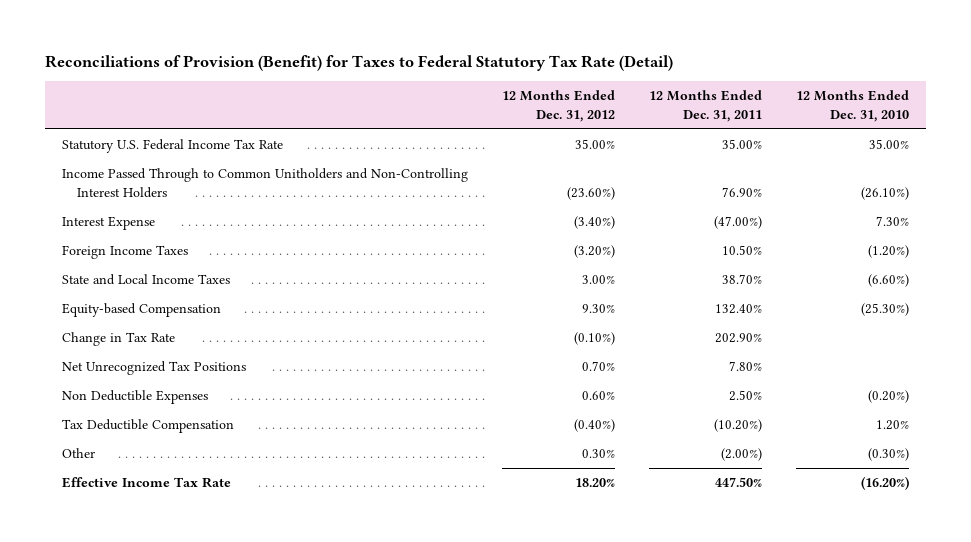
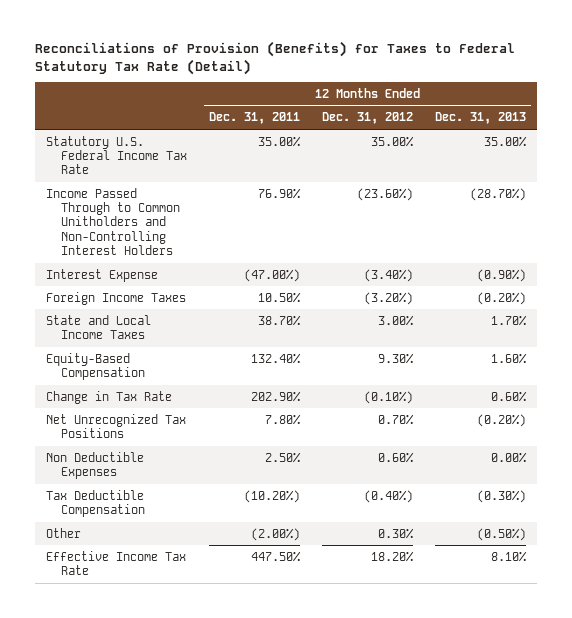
[44,55,673,72] Reconciliations of Provision (Benefit) for Taxes to Federal Statutory Tax Rate (Detail) -> [35,41,516,75] Reconciliations of Provision (Benefits) for Taxes to Federal Statutory Tax Rate (Detail)
[796,90,910,122] 12 Months Ended Dec. 31, 2010 -> none
none -> [434,112,526,125] Dec. 31, 2013
[62,303,222,318] Equity-based Compensation -> [46,352,146,381] Equity-Based Compensation

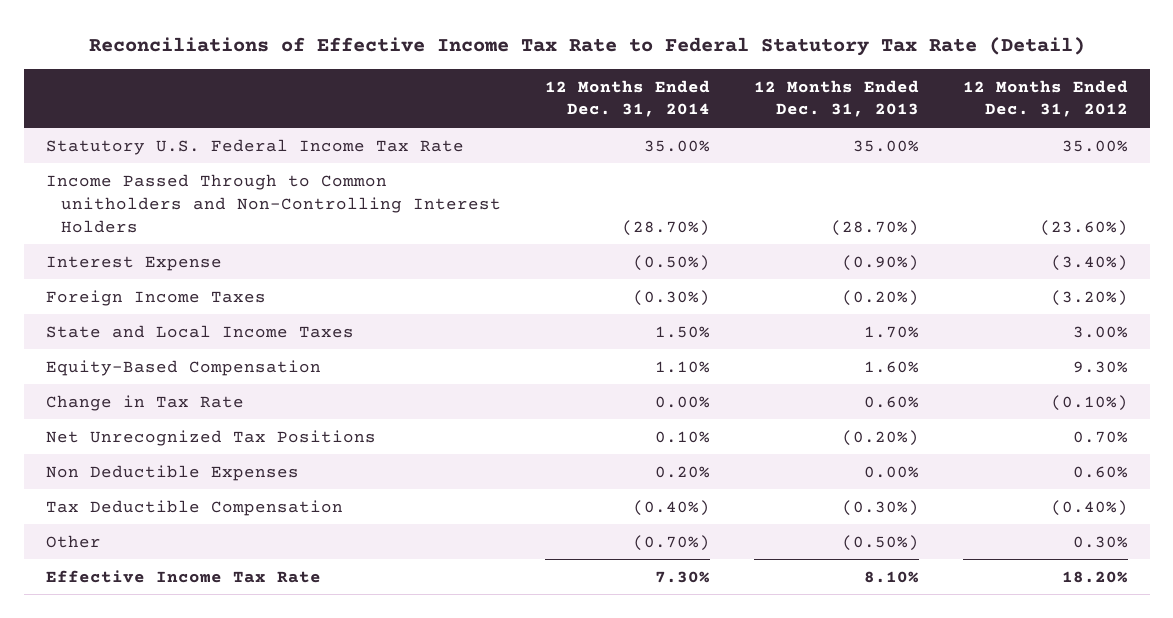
[35,41,516,75] Reconciliations of Provision (Benefits) for Taxes to Federal Statutory Tax Rate (Detail) -> [88,37,1085,57] Reconciliations of Effective Income Tax Rate to Federal Statutory Tax Rate (Detail)
[209,112,301,125] Dec. 31, 2011 -> none
none -> [545,79,711,118] 12 Months Ended Dec. 31, 2014
[46,187,181,256] Income Passed Through to Common Unitholders and Non-Controlling Interest Holders -> [45,173,502,233] Income Passed Through to Common unitholders and Non-Controlling Interest Holders

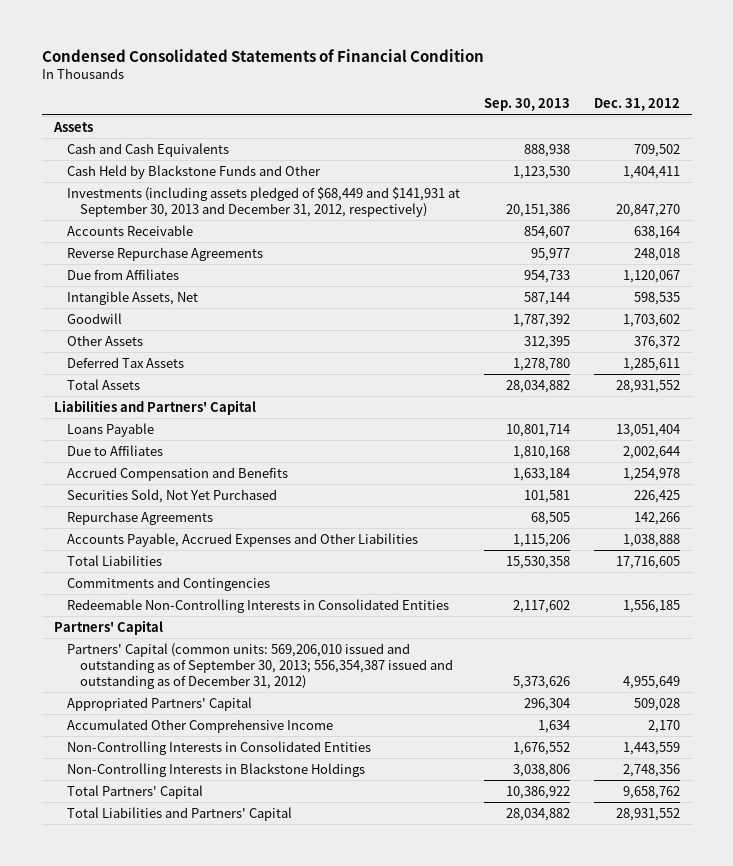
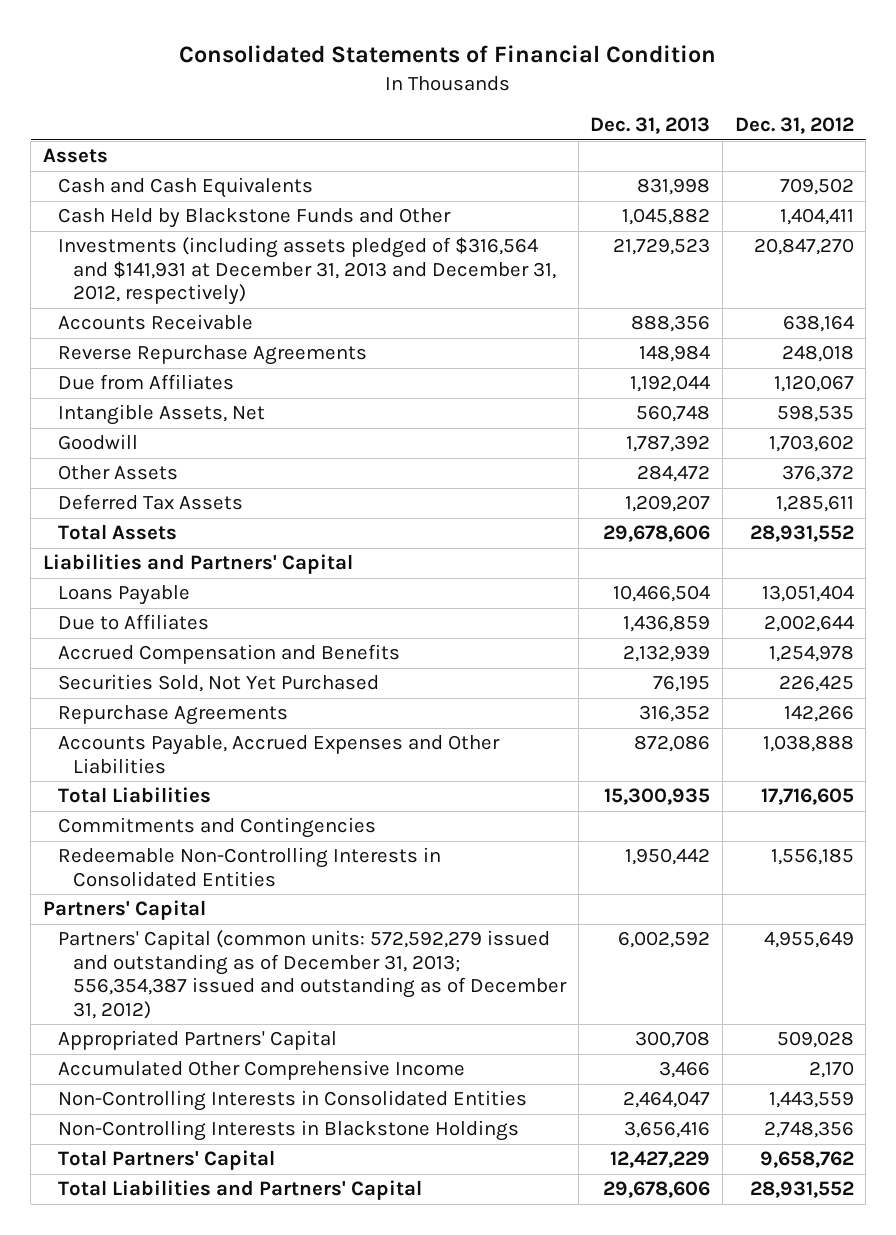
[41,48,484,62] Condensed Consolidated Statements of Financial Condition -> [179,45,717,64] Consolidated Statements of Financial Condition
[483,98,570,112] Sep. 30, 2013 -> none
none -> [590,117,711,135] Dec. 31, 2013
[67,186,461,217] Investments (including assets pledged of $68,449 and $141,931 at September 30, 2013 and December 31, 2012, respectively) -> [58,237,557,306] Investments (including assets pledged of $316,564 and $141,931 at December 31, 2013 and December 31, 2012, respectively)
[67,642,454,689] Partners' Capital (common units: 569,206,010 issued and outstanding as of September 30, 2013; 556,354,387 issued and outstanding as of December 31, 2012) -> [58,930,568,1019] Partners' Capital (common units: 572,592,279 issued and outstanding as of December 31, 2013; 556,354,387 issued and outstanding as of December 31, 2012)

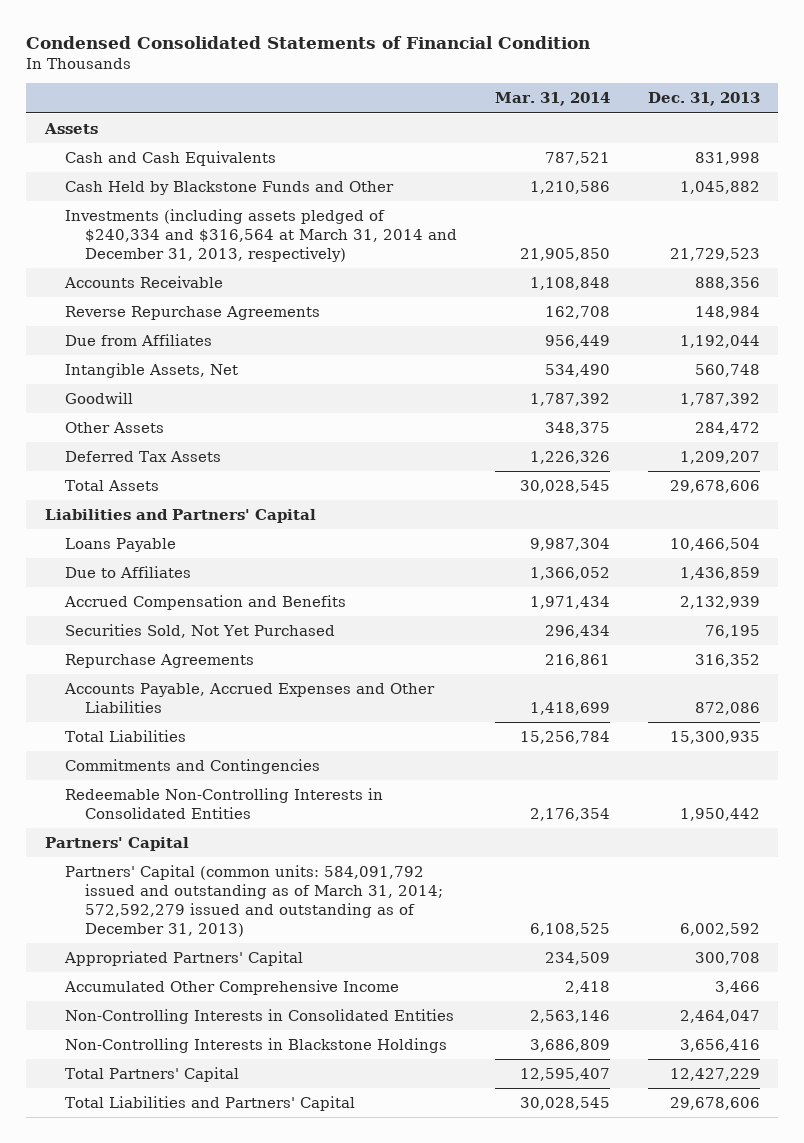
[179,45,717,64] Consolidated Statements of Financial Condition -> [25,35,590,49] Condensed Consolidated Statements of Financial Condition
[734,117,854,135] Dec. 31, 2012 -> none
none -> [495,92,611,107] Mar. 31, 2014
[58,237,557,306] Investments (including assets pledged of $316,564 and $141,931 at December 31, 2013 and December 31, 2012, respectively) -> [65,208,458,263] Investments (including assets pledged of $240,334 and $316,564 at March 31, 2014 and December 31, 2013, respectively)
[58,930,568,1019] Partners' Capital (common units: 572,592,279 issued and outstanding as of December 31, 2013; 556,354,387 issued and outstanding as of December 31, 2012) -> [65,864,444,938] Partners' Capital (common units: 584,091,792 issued and outstanding as of March 31, 2014; 572,592,279 issued and outstanding as of December 31, 2013)

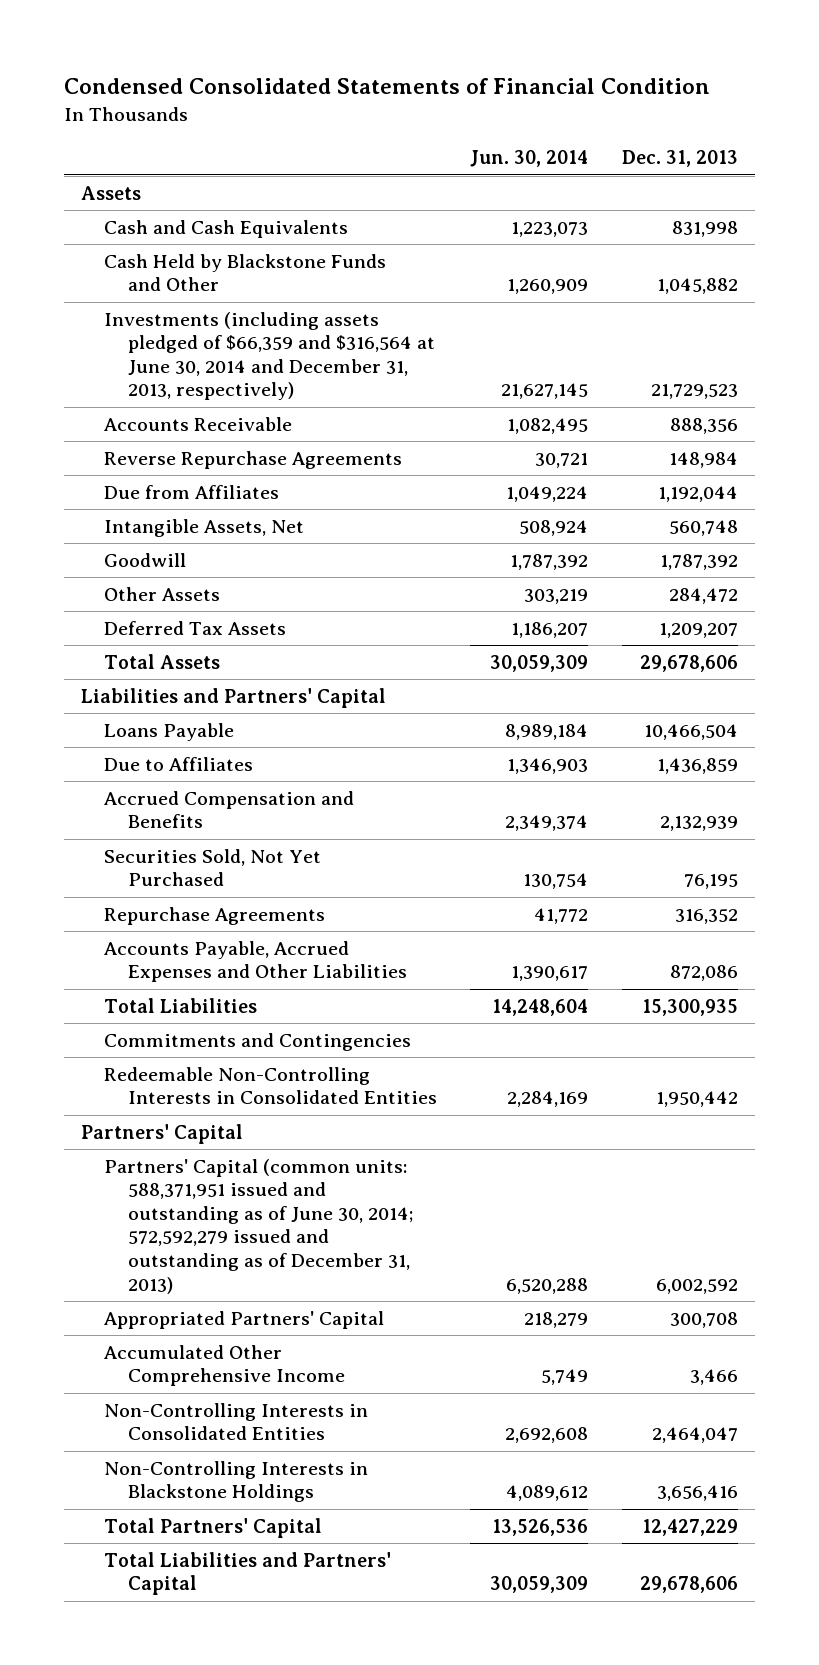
[495,92,611,107] Mar. 31, 2014 -> none
none -> [470,150,589,168] Jun. 30, 2014
[65,208,458,263] Investments (including assets pledged of $240,334 and $316,564 at March 31, 2014 and December 31, 2013, respectively) -> [104,311,435,401] Investments (including assets pledged of $66,359 and $316,564 at June 30, 2014 and December 31, 2013, respectively)
[65,864,444,938] Partners' Capital (common units: 584,091,792 issued and outstanding as of March 31, 2014; 572,592,279 issued and outstanding as of December 31, 2013) -> [104,1158,413,1294] Partners' Capital (common units: 588,371,951 issued and outstanding as of June 30, 2014; 572,592,279 issued and outstanding as of December 31, 2013)

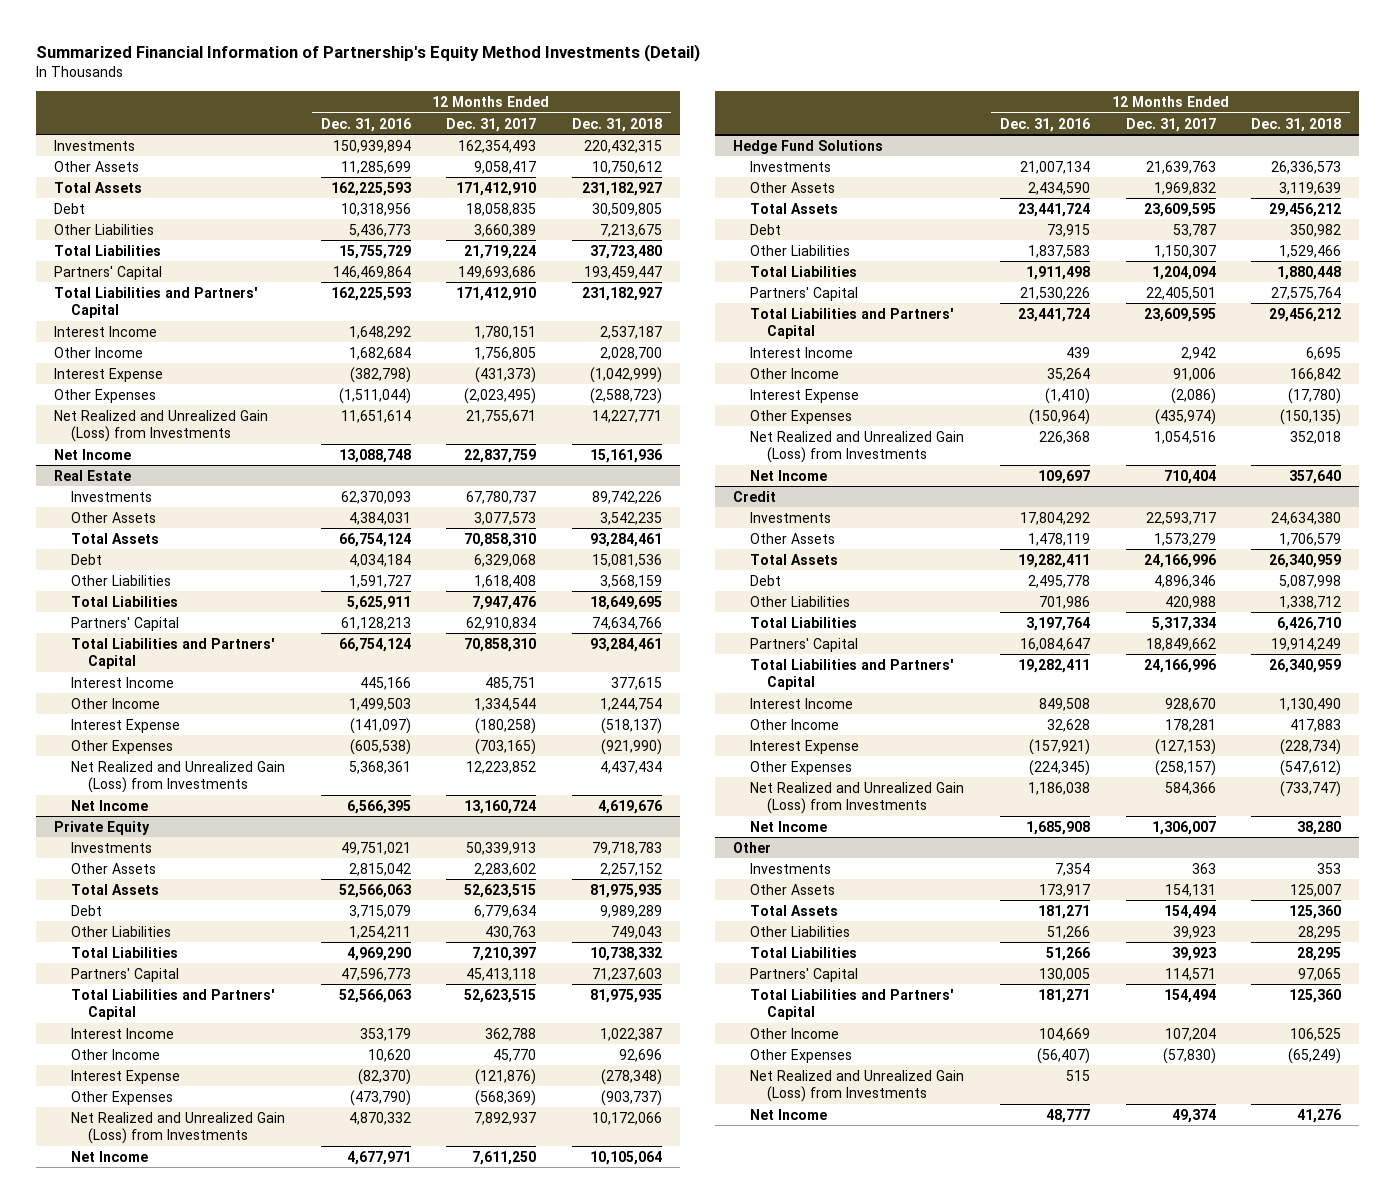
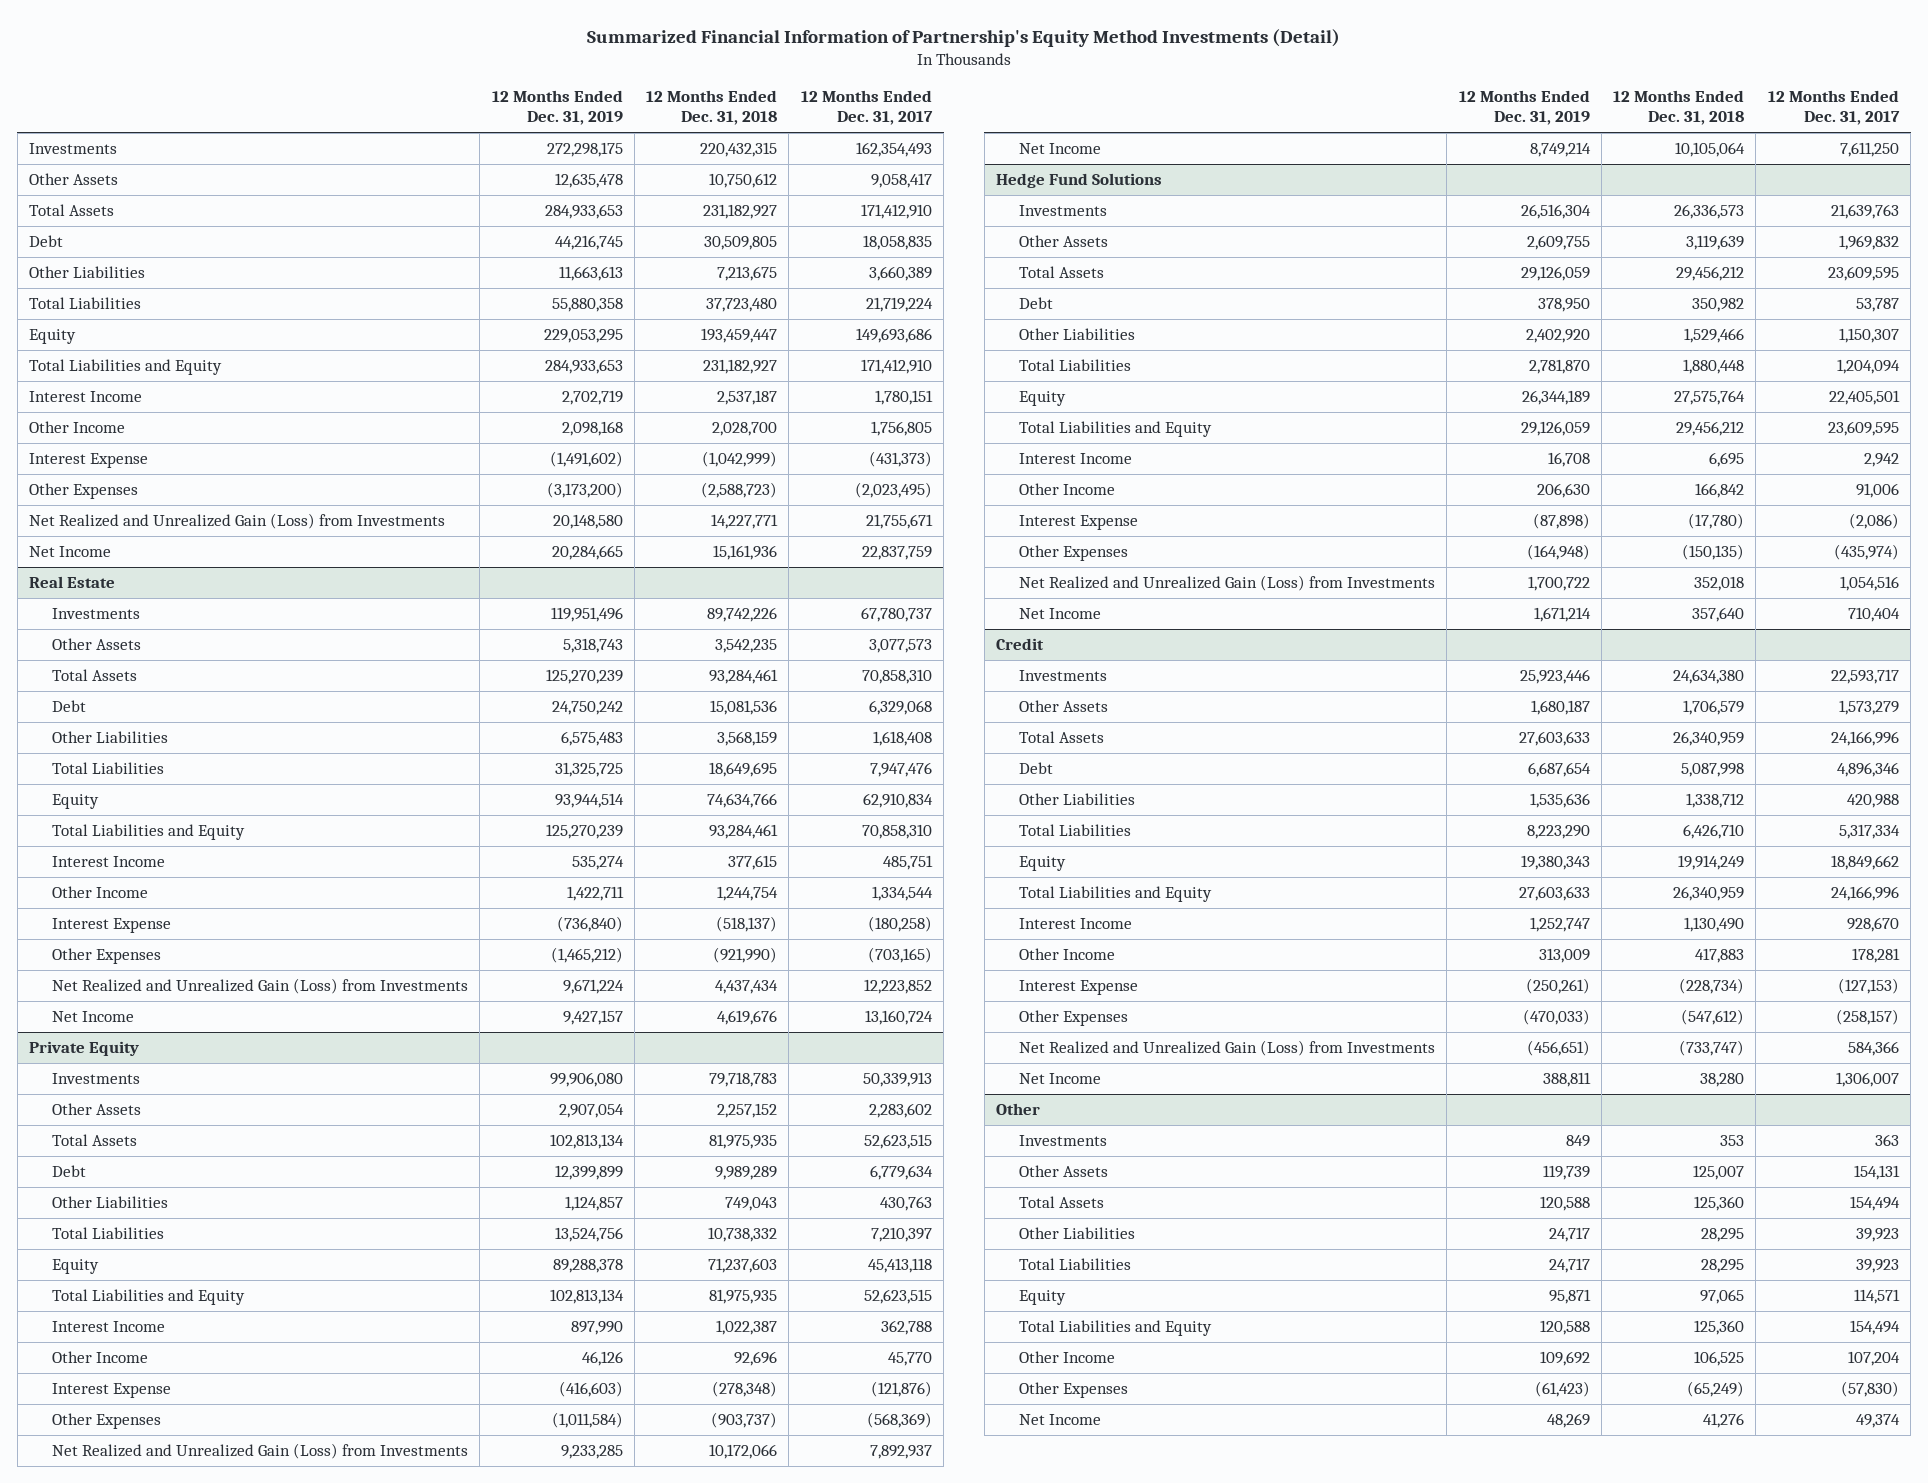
[320,117,411,132] Dec. 31, 2016 -> none
none -> [491,90,623,126] 12 Months Ended Dec. 31, 2019
[53,265,162,280] Partners' Capital -> [29,329,77,345] Equity
[53,286,257,319] Total Liabilities and Partners' Capital -> [29,359,223,376] Total Liabilities and Equity
[70,616,179,631] Partners' Capital -> [51,794,99,810] Equity
[70,637,274,670] Total Liabilities and Partners' Capital -> [51,824,245,841] Total Liabilities and Equity
[70,967,179,982] Partners' Capital -> [51,1259,99,1275] Equity
[70,988,274,1021] Total Liabilities and Partners' Capital -> [51,1289,245,1306] Total Liabilities and Equity
[750,286,859,301] Partners' Capital -> [1018,391,1066,407] Equity
[750,307,954,340] Total Liabilities and Partners' Capital -> [1018,421,1212,438] Total Liabilities and Equity
[750,637,859,652] Partners' Capital -> [1018,856,1066,872] Equity
[750,658,954,691] Total Liabilities and Partners' Capital -> [1018,886,1212,903] Total Liabilities and Equity
[750,967,859,982] Partners' Capital -> [1018,1290,1066,1306] Equity
[750,988,954,1021] Total Liabilities and Partners' Capital -> [1018,1320,1212,1337] Total Liabilities and Equity
[750,1069,965,1103] Net Realized and Unrealized Gain (Loss) from Investments -> none

